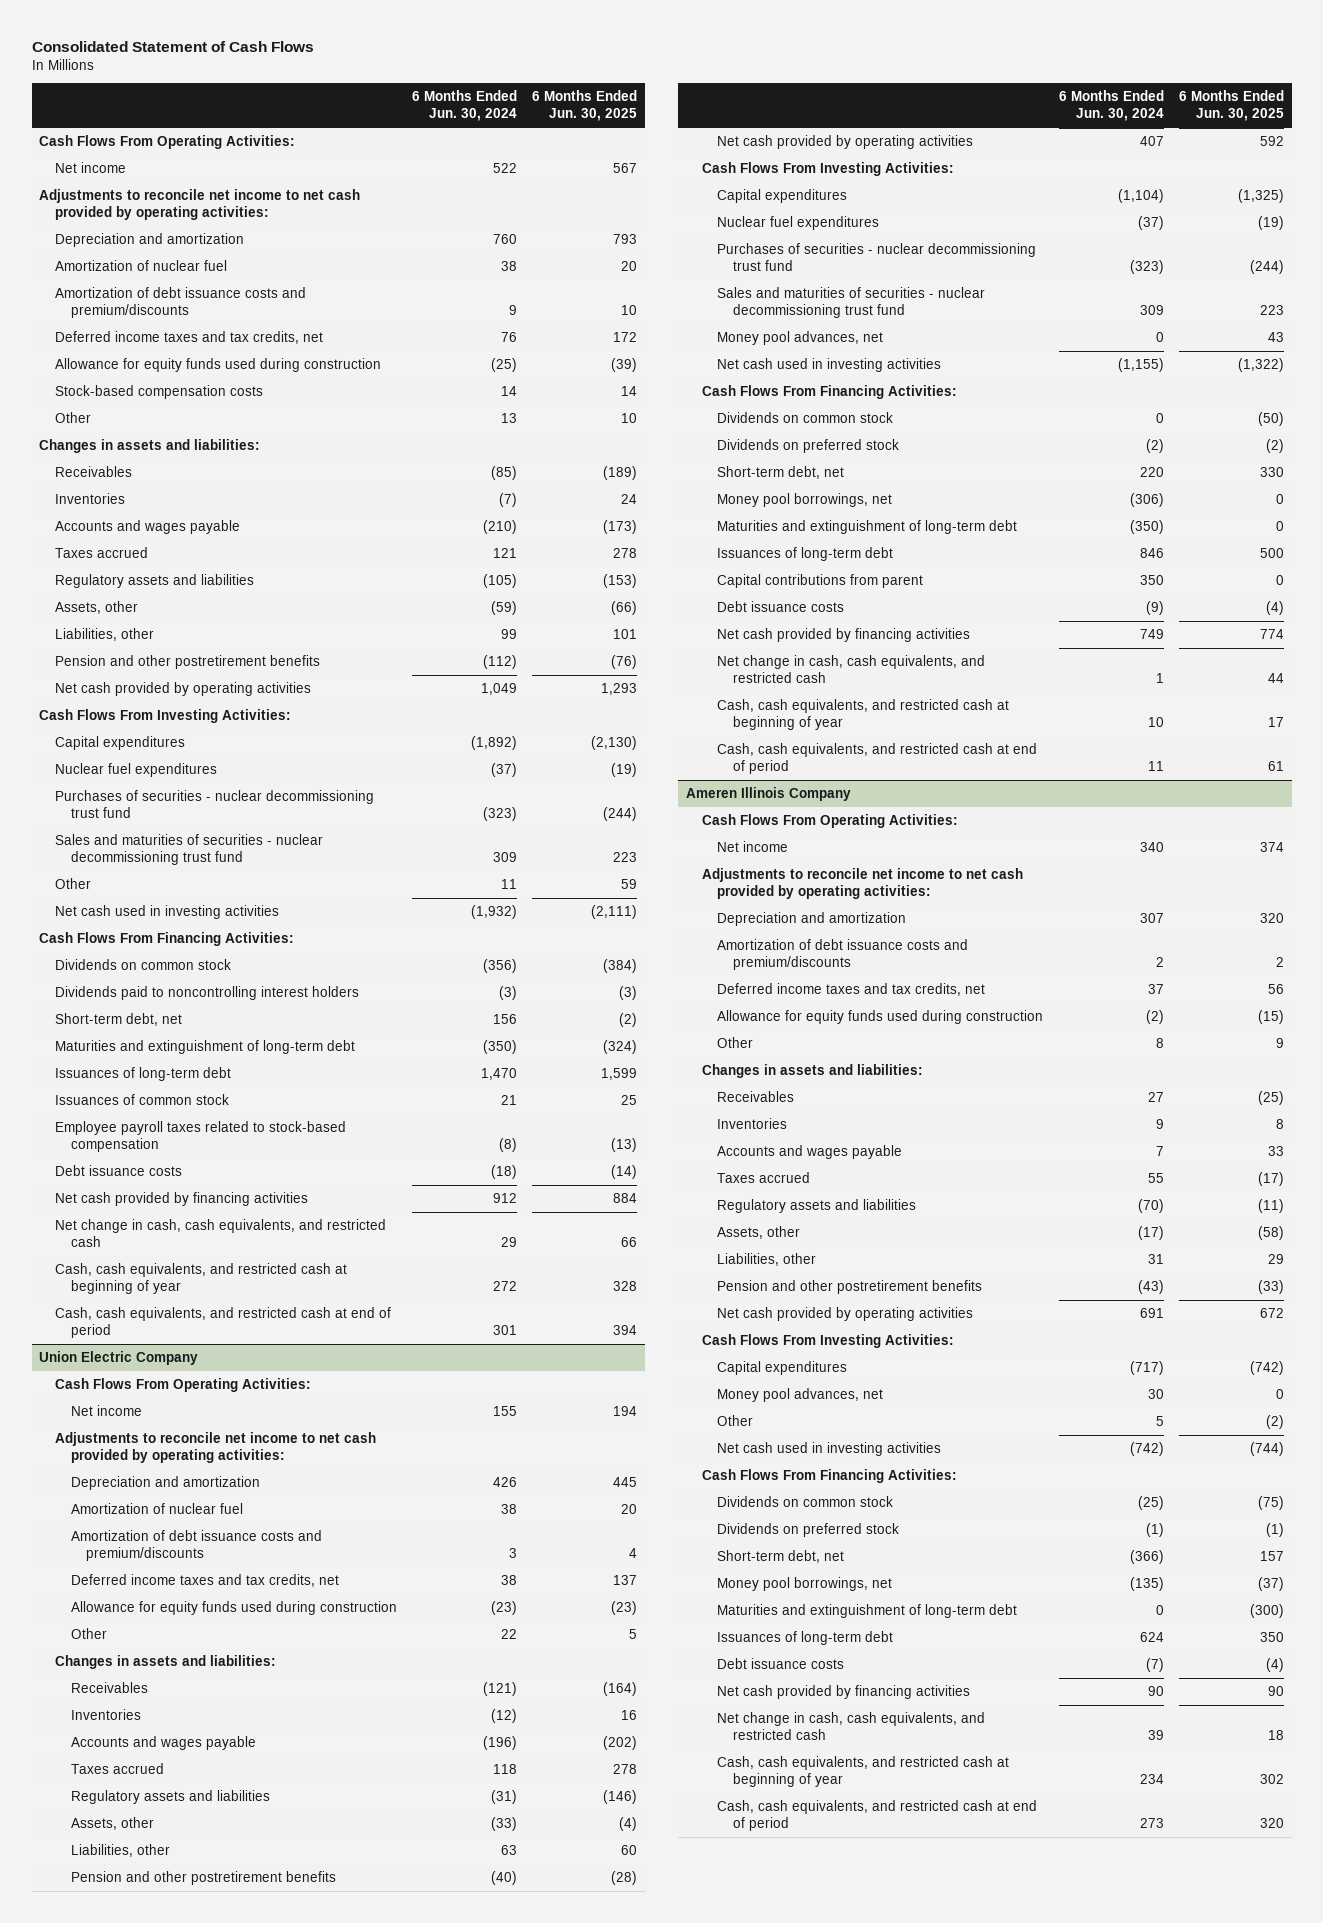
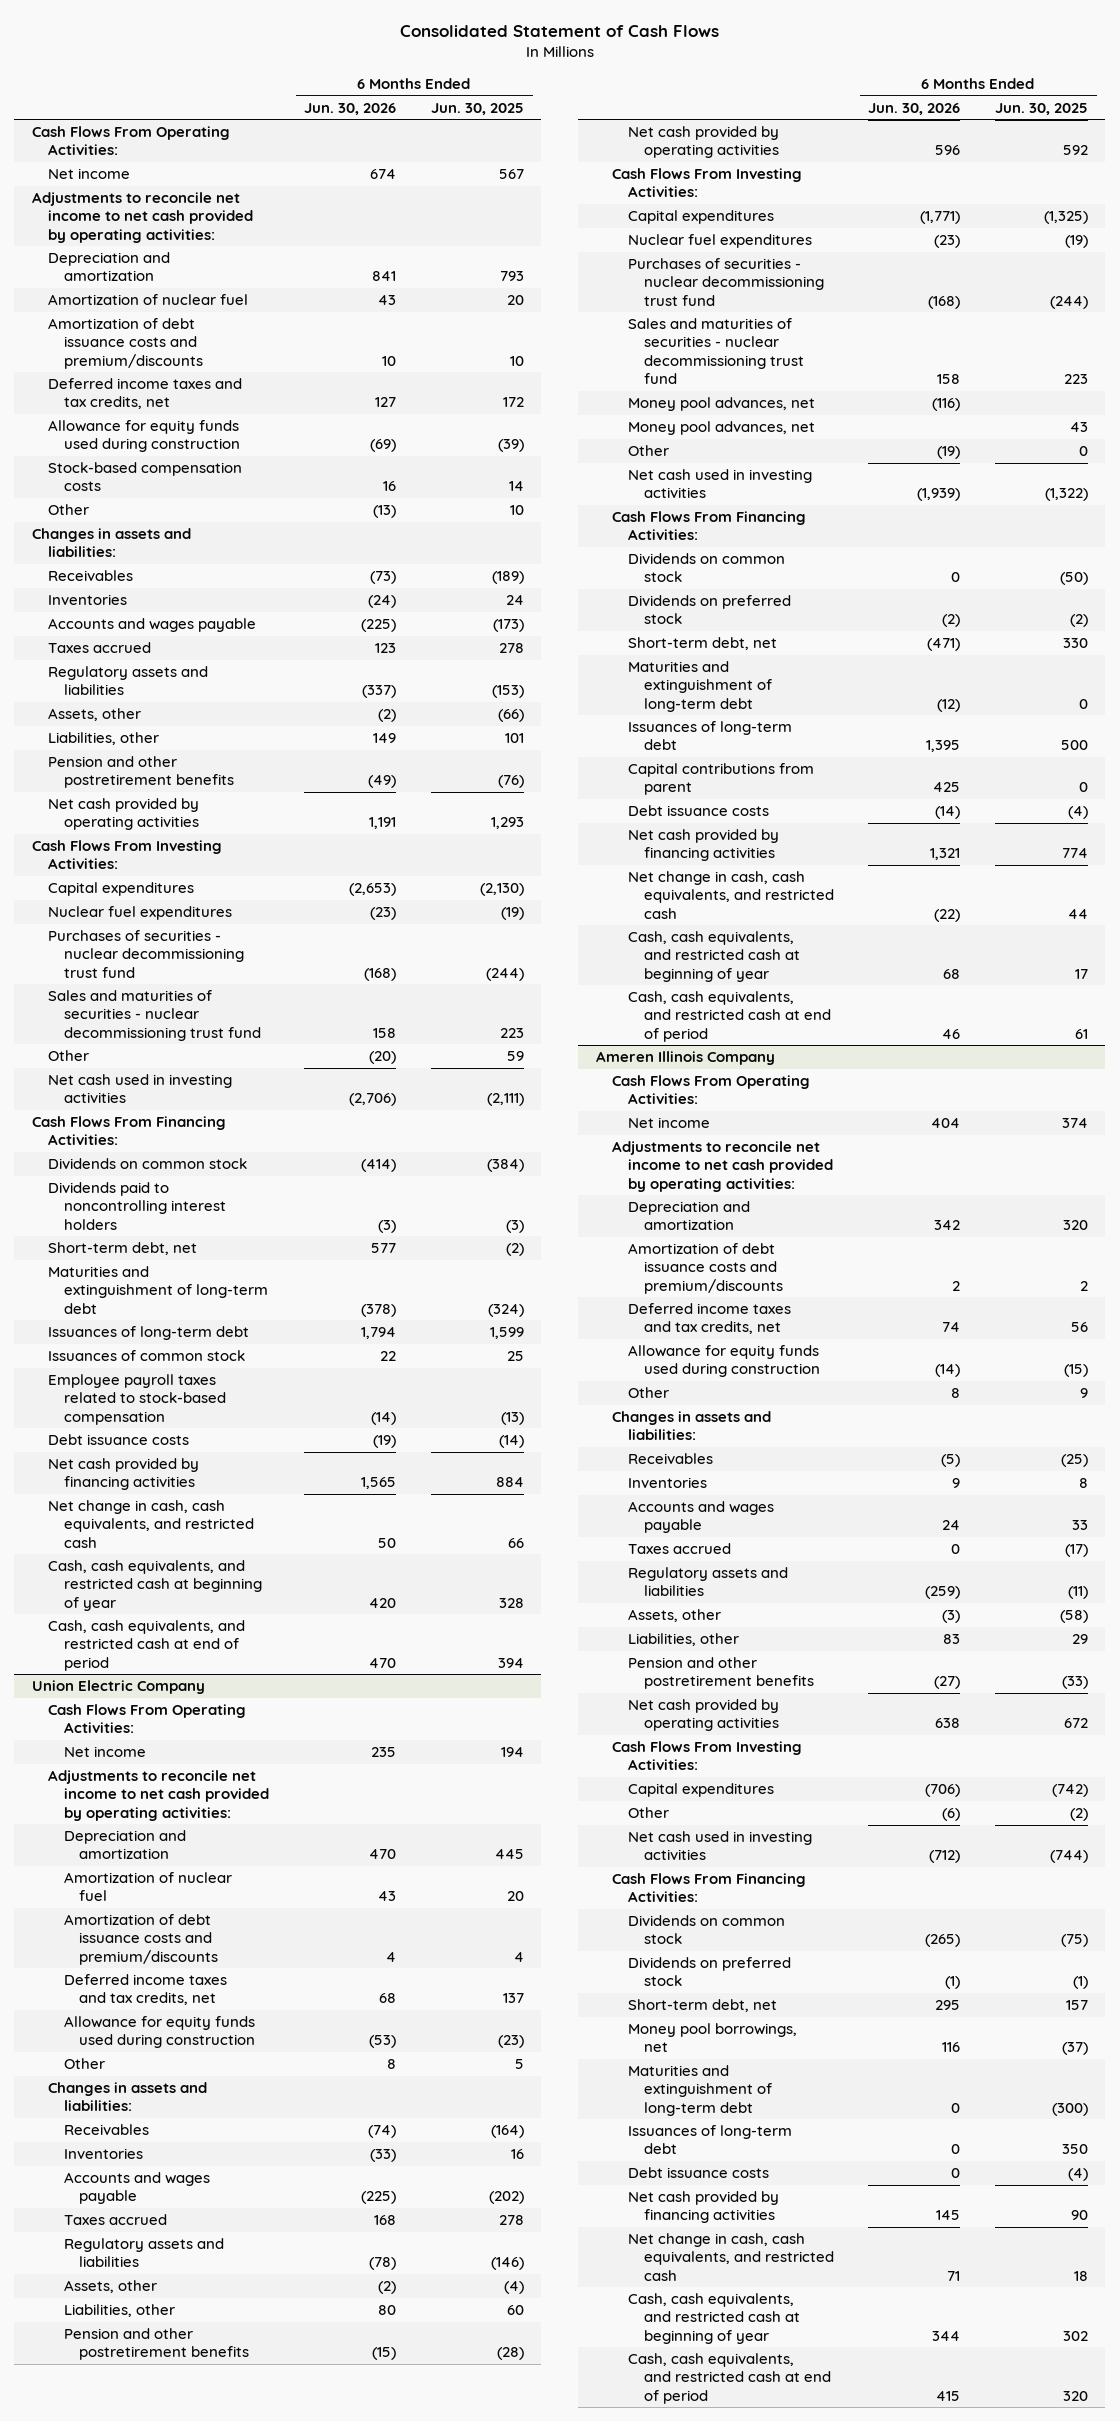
[412,90,518,122] 6 Months Ended Jun. 30, 2024 -> none
none -> [304,102,397,115] Jun. 30, 2026
none -> [627,397,815,412] Money pool advances, net
none -> [627,445,669,457] Other
[717,493,893,508] Money pool borrowings, net -> none
[717,1388,884,1403] Money pool advances, net -> none

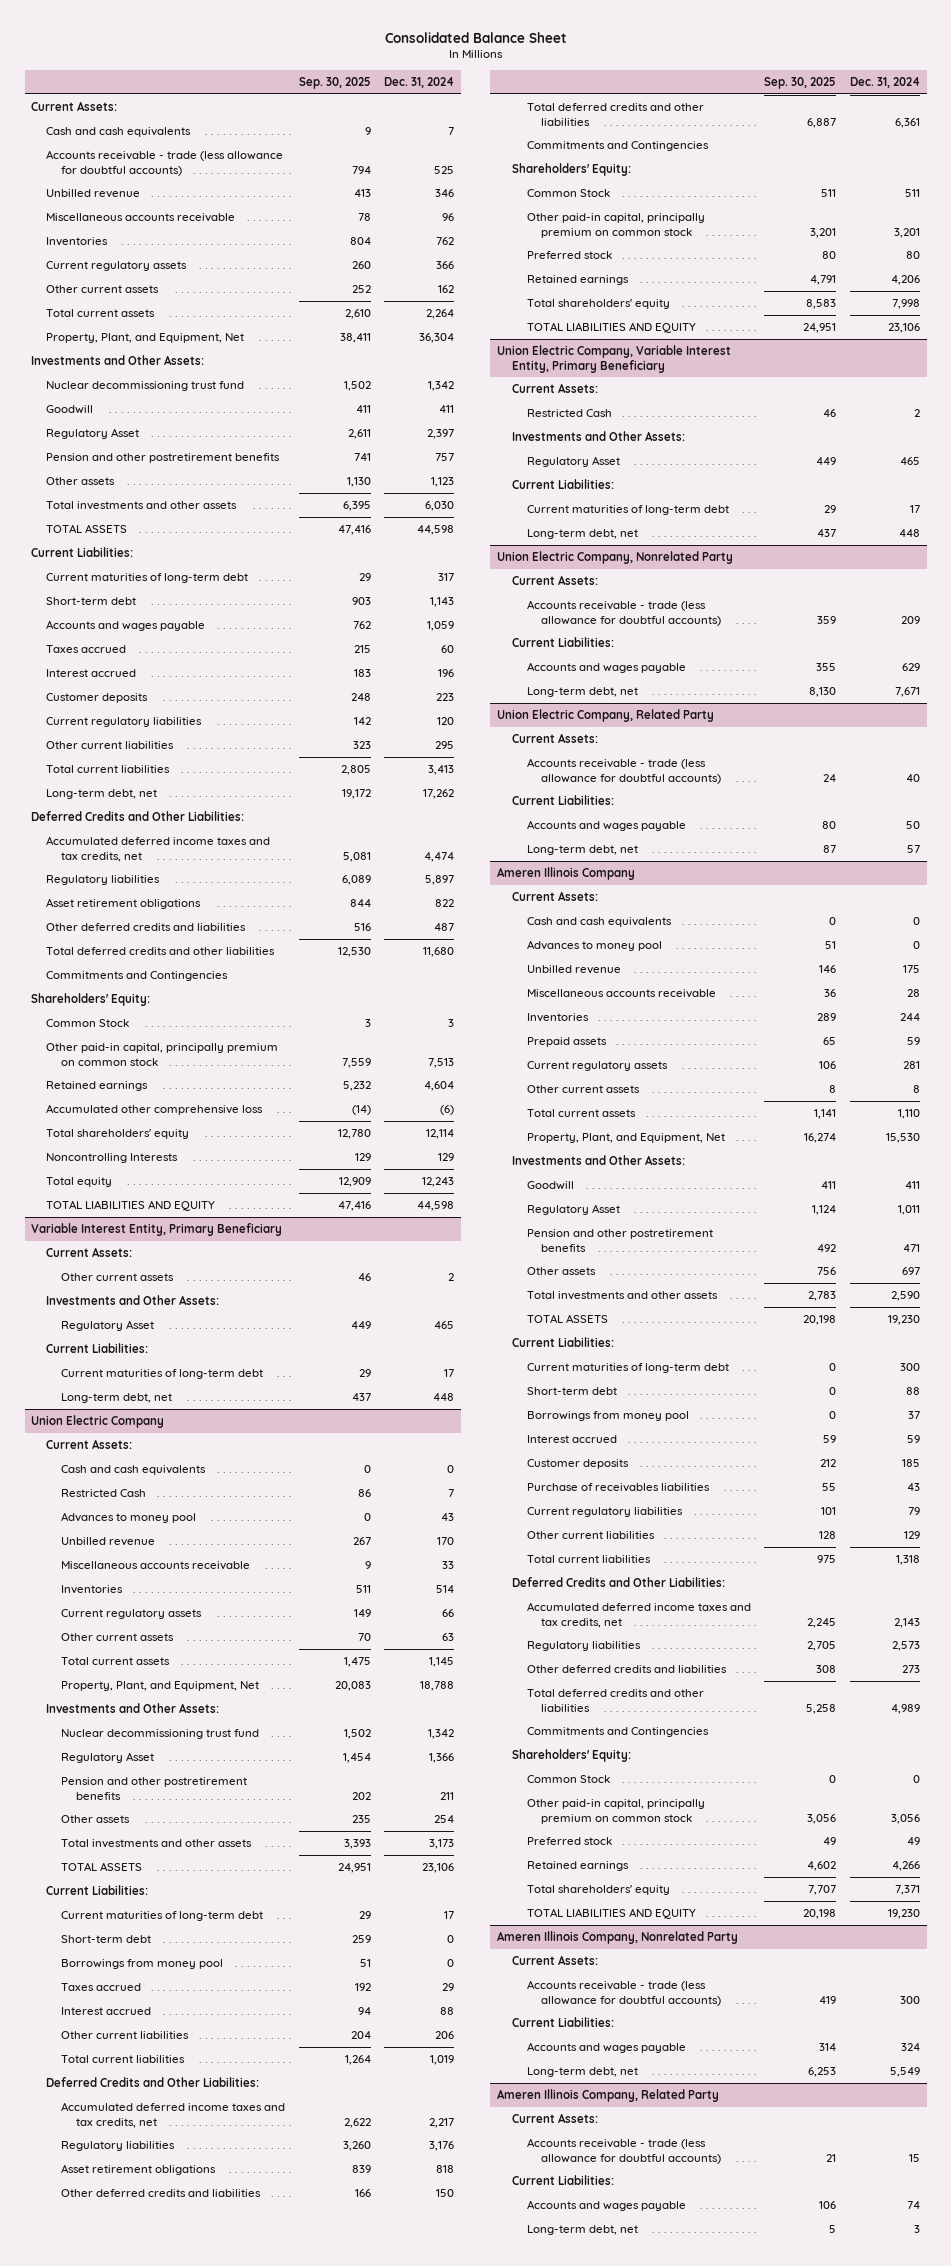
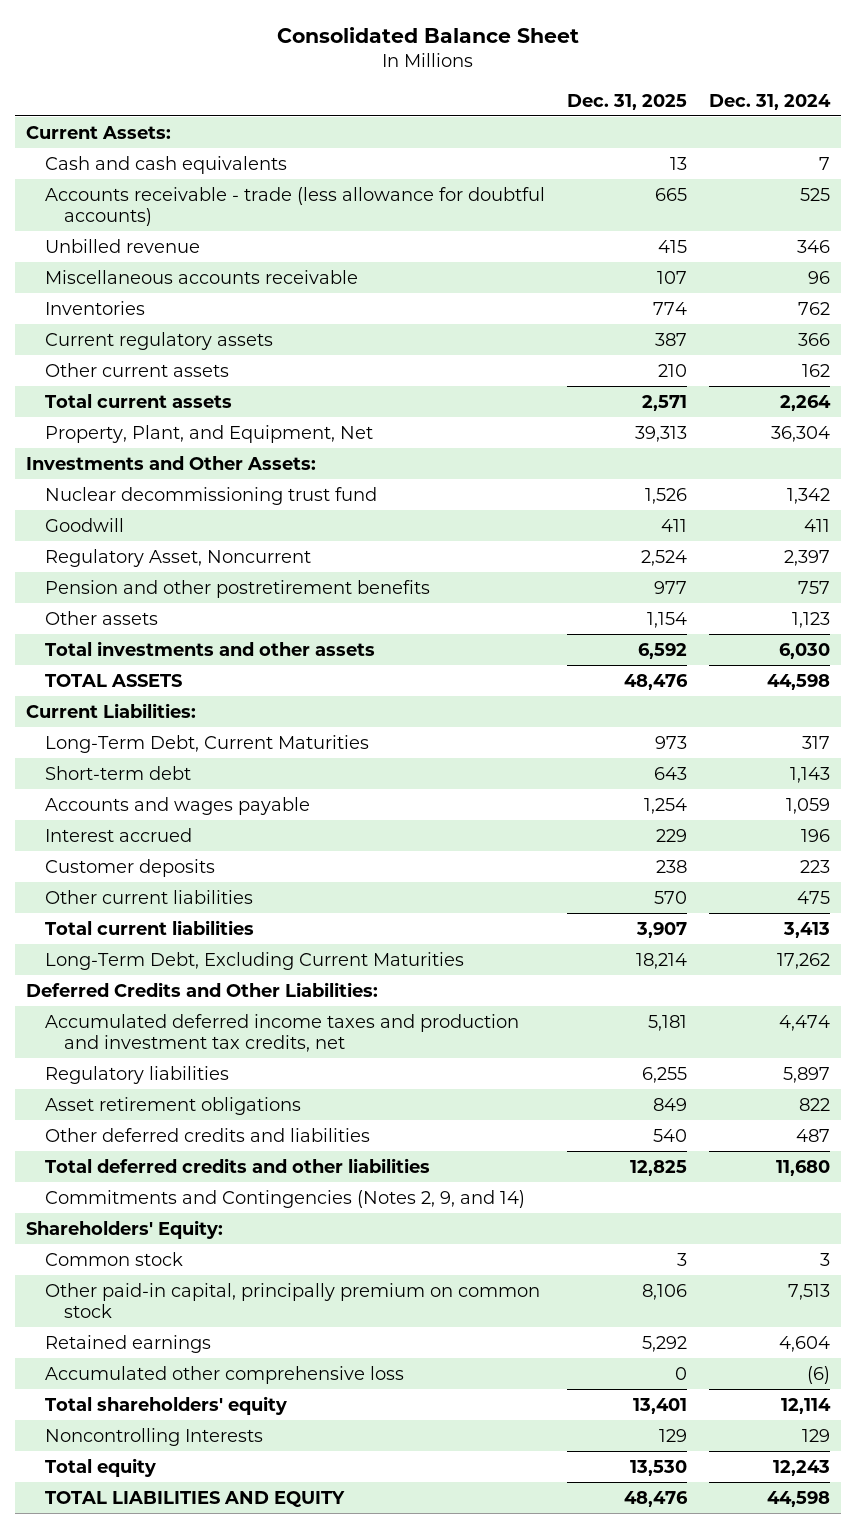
[298,77,371,90] Sep. 30, 2025 -> none
none -> [566,93,687,110] Dec. 31, 2025
[46,428,140,440] Regulatory Asset -> [45,548,312,567] Regulatory Asset, Noncurrent
[46,573,249,584] Current maturities of long-term debt -> [45,734,370,753] Long-Term Debt, Current Maturities
[46,645,127,654] Taxes accrued -> none
[46,717,203,728] Current regulatory liabilities -> none
[435,741,455,750] 295 -> [796,890,830,904] 475
[46,789,158,800] Long-term debt, net -> [45,951,465,970] Long-Term Debt, Excluding Current Maturities
[46,836,271,862] Accumulated deferred income taxes and tax credits, net -> [45,1013,520,1052] Accumulated deferred income taxes and production and investment tax credits, net
[46,971,229,982] Commitments and Contingencies -> [45,1189,526,1208] Commitments and Contingencies (Notes 2, 9, and 14)
[46,1019,130,1028] Common Stock -> [45,1251,184,1266] Common stock
[31,1223,283,1237] Variable Interest Entity, Primary Beneficiary -> none
[46,1247,133,1258] Current Assets: -> none
[60,1273,174,1282] Other current assets -> none
[46,1295,220,1306] Investments and Other Assets: -> none
[60,1320,154,1332] Regulatory Asset -> none
[46,1343,149,1354] Current Liabilities: -> none
[60,1369,263,1380] Current maturities of long-term debt -> none
[60,1393,172,1404] Long-term debt, net -> none
[31,1415,165,1429] Union Electric Company -> none
[46,1439,133,1450] Current Assets: -> none
[60,1465,206,1476] Cash and cash equivalents -> none
[60,1489,146,1498] Restricted Cash -> none
[60,1512,196,1524] Advances to money pool -> none
[60,1537,155,1547] Unbilled revenue -> none
[60,1561,250,1571] Miscellaneous accounts receivable -> none
[60,1585,123,1595] Inventories -> none
[60,1609,202,1620] Current regulatory assets -> none
[60,1633,174,1642] Other current assets -> none
[60,1657,170,1666] Total current assets -> none
[60,1681,259,1692] Property, Plant, and Equipment, Net -> none
[46,1703,220,1714] Investments and Other Assets: -> none
[60,1729,259,1740] Nuclear decommissioning trust fund -> none
[60,1752,154,1764] Regulatory Asset -> none
[60,1777,247,1800] Pension and other postretirement benefits -> none
[60,1815,130,1824] Other assets -> none
[60,1839,252,1849] Total investments and other assets -> none
[60,1862,142,1872] TOTAL ASSETS -> none
[46,1885,149,1896] Current Liabilities: -> none
[60,1911,263,1922] Current maturities of long-term debt -> none
[60,1935,151,1944] Short-term debt -> none
[60,1959,223,1970] Borrowings from money pool -> none
[60,1983,141,1992] Taxes accrued -> none
[60,2007,151,2016] Interest accrued -> none
[60,2031,189,2040] Other current liabilities -> none
[60,2055,185,2064] Total current liabilities -> none
[46,2077,260,2088] Deferred Credits and Other Liabilities: -> none
[60,2102,285,2128] Accumulated deferred income taxes and tax credits, net -> none
[60,2141,175,2152] Regulatory liabilities -> none
[60,2164,216,2176] Asset retirement obligations -> none
[60,2189,261,2198] Other deferred credits and liabilities -> none
[526,103,704,126] Total deferred credits and other liabilities -> none
[526,141,709,152] Commitments and Contingencies -> none
[511,163,631,177] Shareholders' Equity: -> none
[526,189,610,198] Common Stock -> none
[526,213,705,238] Other paid-in capital, principally premium on common stock -> none
[526,251,612,260] Preferred stock -> none
[526,275,629,286] Retained earnings -> none
[526,299,670,310] Total shareholders' equity -> none
[526,322,696,334] TOTAL LIABILITIES AND EQUITY -> none
[496,345,731,373] Union Electric Company, Variable Interest Entity, Primary Beneficiary -> none
[511,383,598,394] Current Assets: -> none
[526,409,612,418] Restricted Cash -> none
[511,431,685,442] Investments and Other Assets: -> none
[526,456,620,468] Regulatory Asset -> none
[511,479,614,490] Current Liabilities: -> none
[526,505,729,516] Current maturities of long-term debt -> none
[526,529,638,540] Long-term debt, net -> none
[496,551,733,565] Union Electric Company, Nonrelated Party -> none
[511,575,598,586] Current Assets: -> none
[526,600,722,626] Accounts receivable - trade (less allowance for doubtful accounts) -> none
[511,637,614,648] Current Liabilities: -> none
[526,662,686,674] Accounts and wages payable -> none
[526,687,638,698] Long-term debt, net -> none
[496,709,714,723] Union Electric Company, Related Party -> none
[511,733,598,744] Current Assets: -> none
[526,758,722,784] Accounts receivable - trade (less allowance for doubtful accounts) -> none
[511,795,614,806] Current Liabilities: -> none
[526,820,686,832] Accounts and wages payable -> none
[526,845,638,856] Long-term debt, net -> none
[496,867,635,881] Ameren Illinois Company -> none
[511,891,598,902] Current Assets: -> none
[526,917,672,928] Cash and cash equivalents -> none
[526,940,662,952] Advances to money pool -> none
[526,965,621,975] Unbilled revenue -> none
[526,989,716,999] Miscellaneous accounts receivable -> none
[526,1013,589,1023] Inventories -> none
[526,1037,607,1048] Prepaid assets -> none
[526,1061,668,1072] Current regulatory assets -> none
[526,1085,640,1094] Other current assets -> none
[526,1109,636,1118] Total current assets -> none
[526,1133,725,1144] Property, Plant, and Equipment, Net -> none
[511,1155,685,1166] Investments and Other Assets: -> none
[526,1181,574,1191] Goodwill -> none
[526,1204,620,1216] Regulatory Asset -> none
[526,1229,713,1252] Pension and other postretirement benefits -> none
[526,1267,596,1276] Other assets -> none
[526,1291,718,1301] Total investments and other assets -> none
[526,1314,608,1324] TOTAL ASSETS -> none
[511,1337,614,1348] Current Liabilities: -> none
[526,1363,729,1374] Current maturities of long-term debt -> none
[526,1387,617,1396] Short-term debt -> none
[526,1411,689,1422] Borrowings from money pool -> none
[526,1435,617,1444] Interest accrued -> none
[526,1459,629,1470] Customer deposits -> none
[526,1483,710,1493] Purchase of receivables liabilities -> none
[526,1507,683,1518] Current regulatory liabilities -> none
[526,1531,655,1540] Other current liabilities -> none
[526,1555,651,1564] Total current liabilities -> none
[511,1577,725,1588] Deferred Credits and Other Liabilities: -> none
[526,1602,751,1628] Accumulated deferred income taxes and tax credits, net -> none
[526,1641,641,1652] Regulatory liabilities -> none
[526,1665,727,1674] Other deferred credits and liabilities -> none
[526,1689,704,1712] Total deferred credits and other liabilities -> none
[526,1727,709,1738] Commitments and Contingencies -> none
[511,1749,631,1763] Shareholders' Equity: -> none
[526,1775,610,1784] Common Stock -> none
[526,1799,705,1824] Other paid-in capital, principally premium on common stock -> none
[526,1837,612,1846] Preferred stock -> none
[526,1861,629,1872] Retained earnings -> none
[526,1885,670,1896] Total shareholders' equity -> none
[526,1908,696,1920] TOTAL LIABILITIES AND EQUITY -> none
[496,1931,738,1945] Ameren Illinois Company, Nonrelated Party -> none
[511,1955,598,1966] Current Assets: -> none
[526,1980,722,2006] Accounts receivable - trade (less allowance for doubtful accounts) -> none
[511,2017,614,2028] Current Liabilities: -> none
[526,2042,686,2054] Accounts and wages payable -> none
[526,2067,638,2078] Long-term debt, net -> none
[496,2089,719,2103] Ameren Illinois Company, Related Party -> none
[511,2113,598,2124] Current Assets: -> none
[526,2138,722,2164] Accounts receivable - trade (less allowance for doubtful accounts) -> none
[511,2175,614,2186] Current Liabilities: -> none
[526,2200,686,2212] Accounts and wages payable -> none
[526,2225,638,2236] Long-term debt, net -> none

